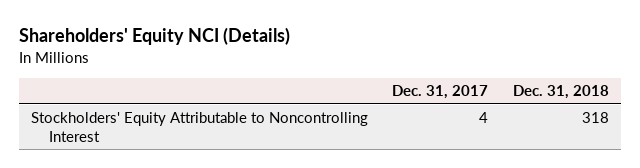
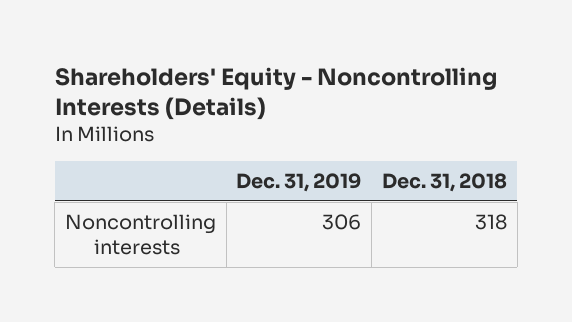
[18,27,290,46] Shareholders' Equity NCI (Details) -> [54,66,497,120] Shareholders' Equity - Noncontrolling Interests (Details)
[392,85,489,100] Dec. 31, 2017 -> none
none -> [236,172,362,192] Dec. 31, 2019
[30,112,368,142] Stockholders' Equity Attributable to Noncontrolling Interest -> [64,214,216,256] Noncontrolling interests

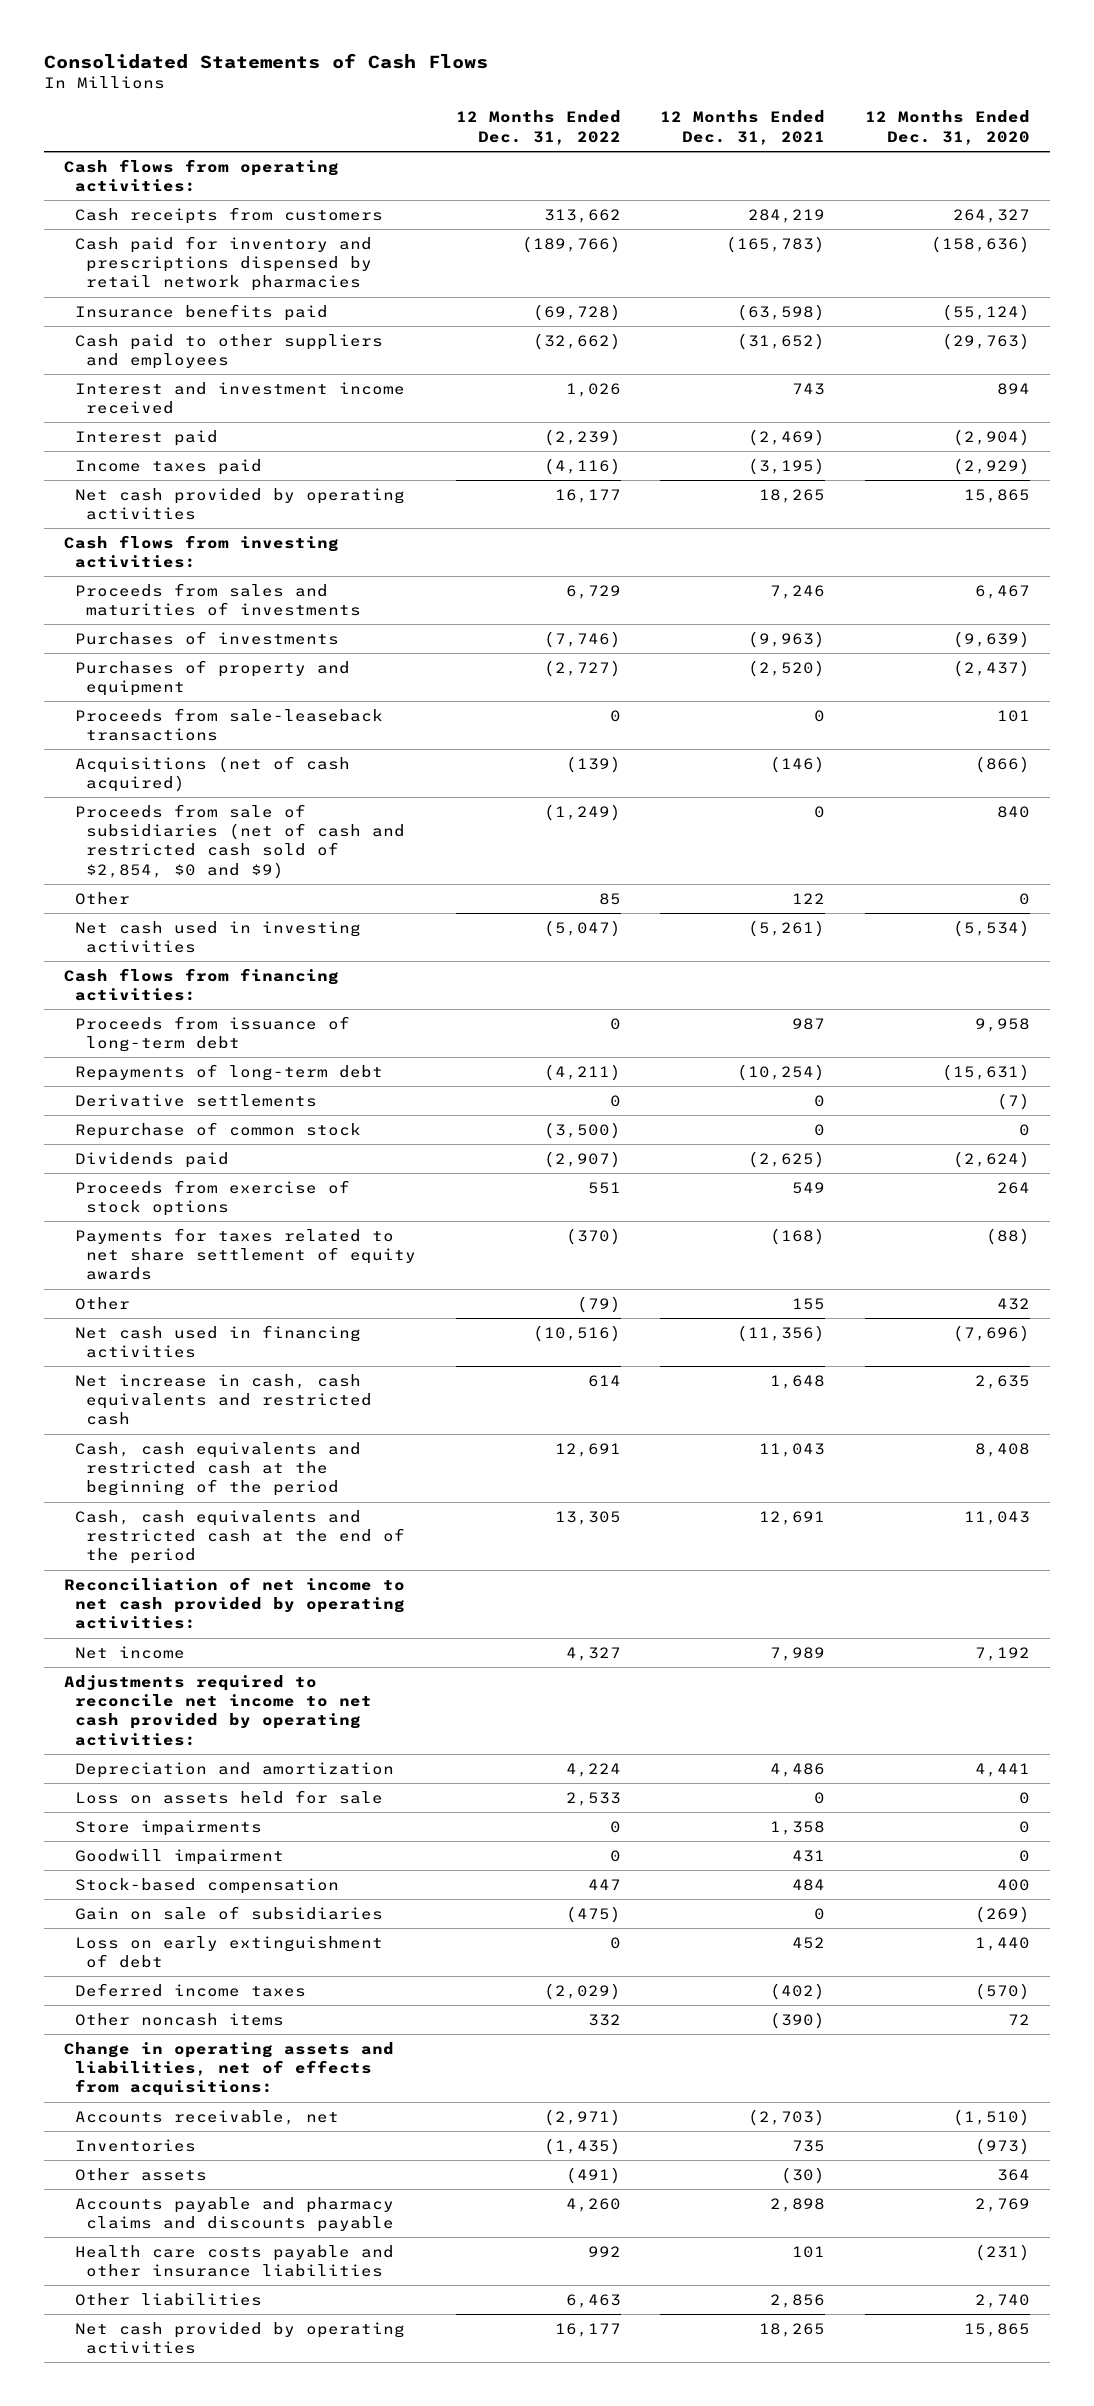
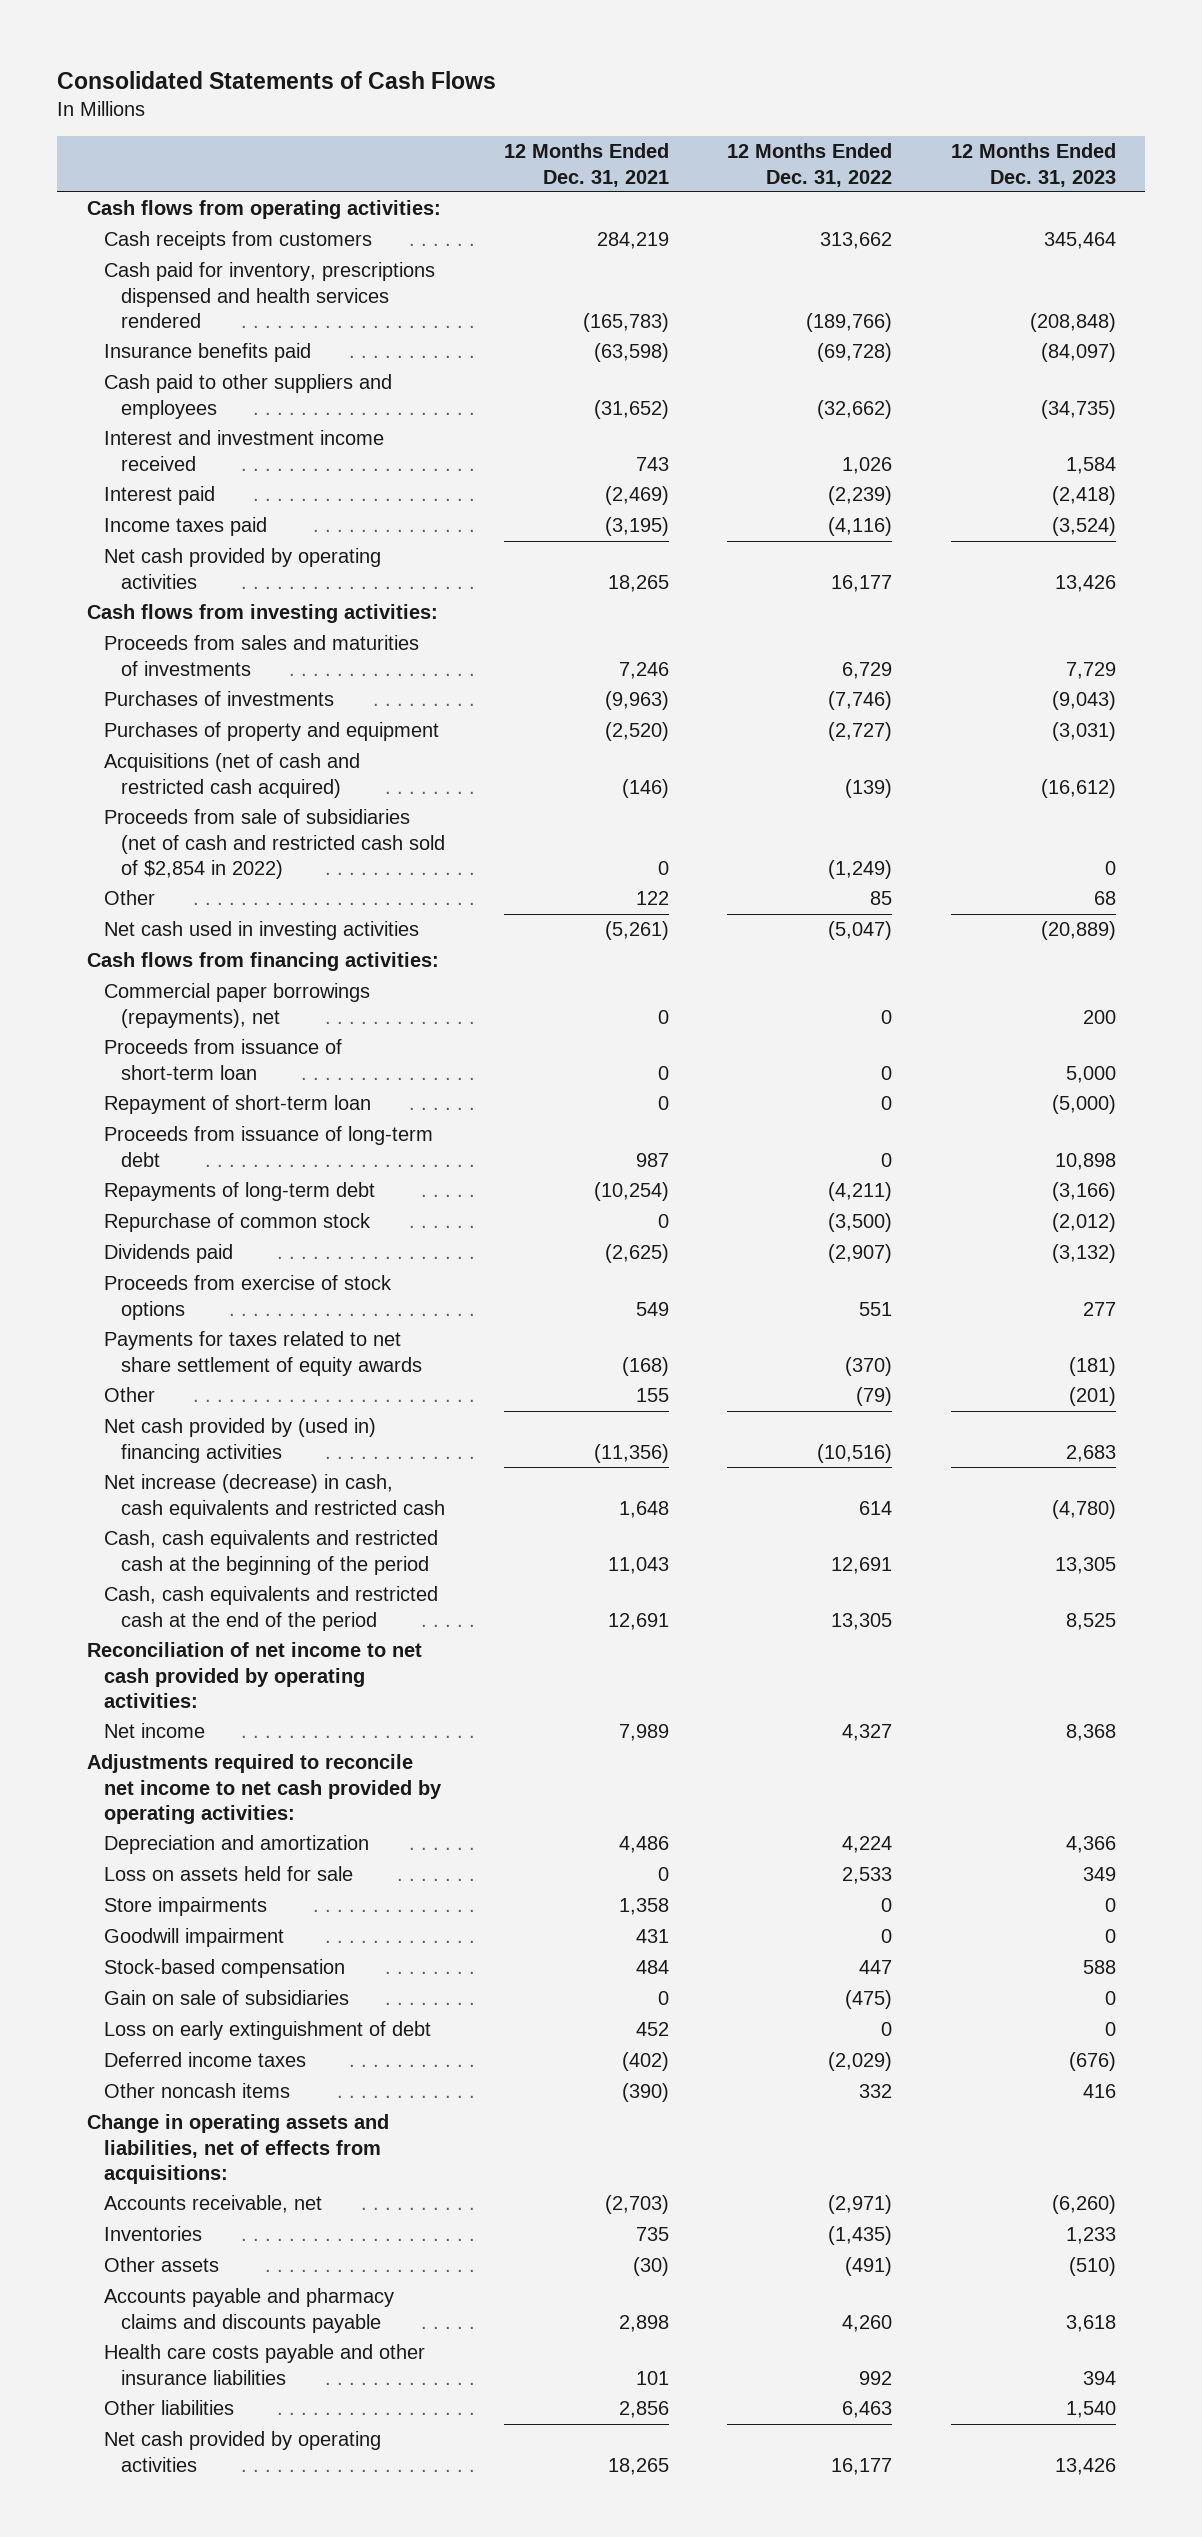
[865,110,1031,145] 12 Months Ended Dec. 31, 2020 -> none
none -> [950,143,1116,187] 12 Months Ended Dec. 31, 2023
[74,235,372,292] Cash paid for inventory and prescriptions dispensed by retail network pharmacies -> [103,262,435,329] Cash paid for inventory, prescriptions dispensed and health services rendered
[74,707,383,742] Proceeds from sale-leaseback transactions -> none
[74,755,350,793] Acquisitions (net of cash acquired) -> [103,753,360,798] Acquisitions (net of cash and restricted cash acquired)
[74,803,405,879] Proceeds from sale of subsidiaries (net of cash and restricted cash sold of $2,854, $0 and $9) -> [103,809,446,880] Proceeds from sale of subsidiaries (net of cash and restricted cash sold of $2,854 in 2022)
none -> [103,983,370,1028] Commercial paper borrowings (repayments), net
none -> [103,1039,342,1080] Proceeds from issuance of short-term loan
none -> [103,1095,371,1115] Repayment of short-term loan
[74,1093,317,1107] Derivative settlements -> none
[74,1324,361,1359] Net cash used in financing activities -> [103,1418,376,1463] Net cash provided by (used in) financing activities
[74,1373,372,1426] Net increase in cash, cash equivalents and restricted cash -> [103,1474,446,1519] Net increase (decrease) in cash, cash equivalents and restricted cash

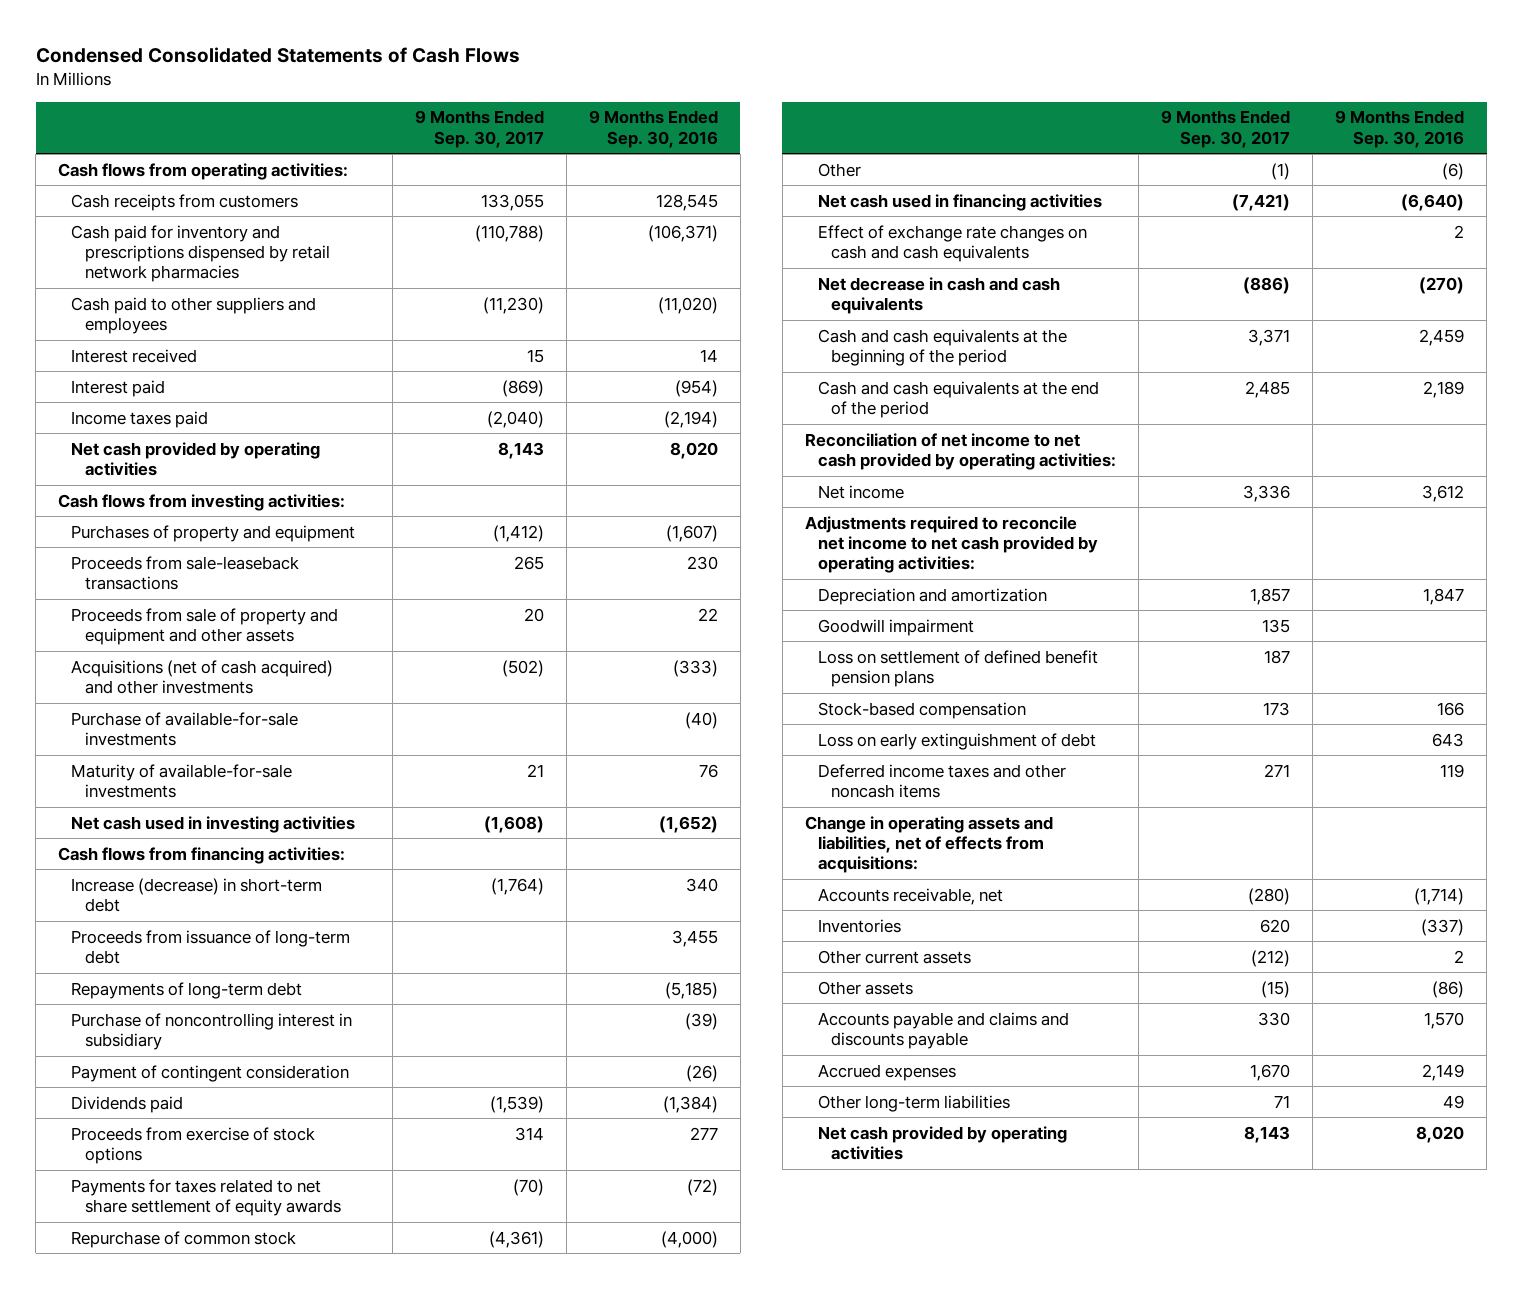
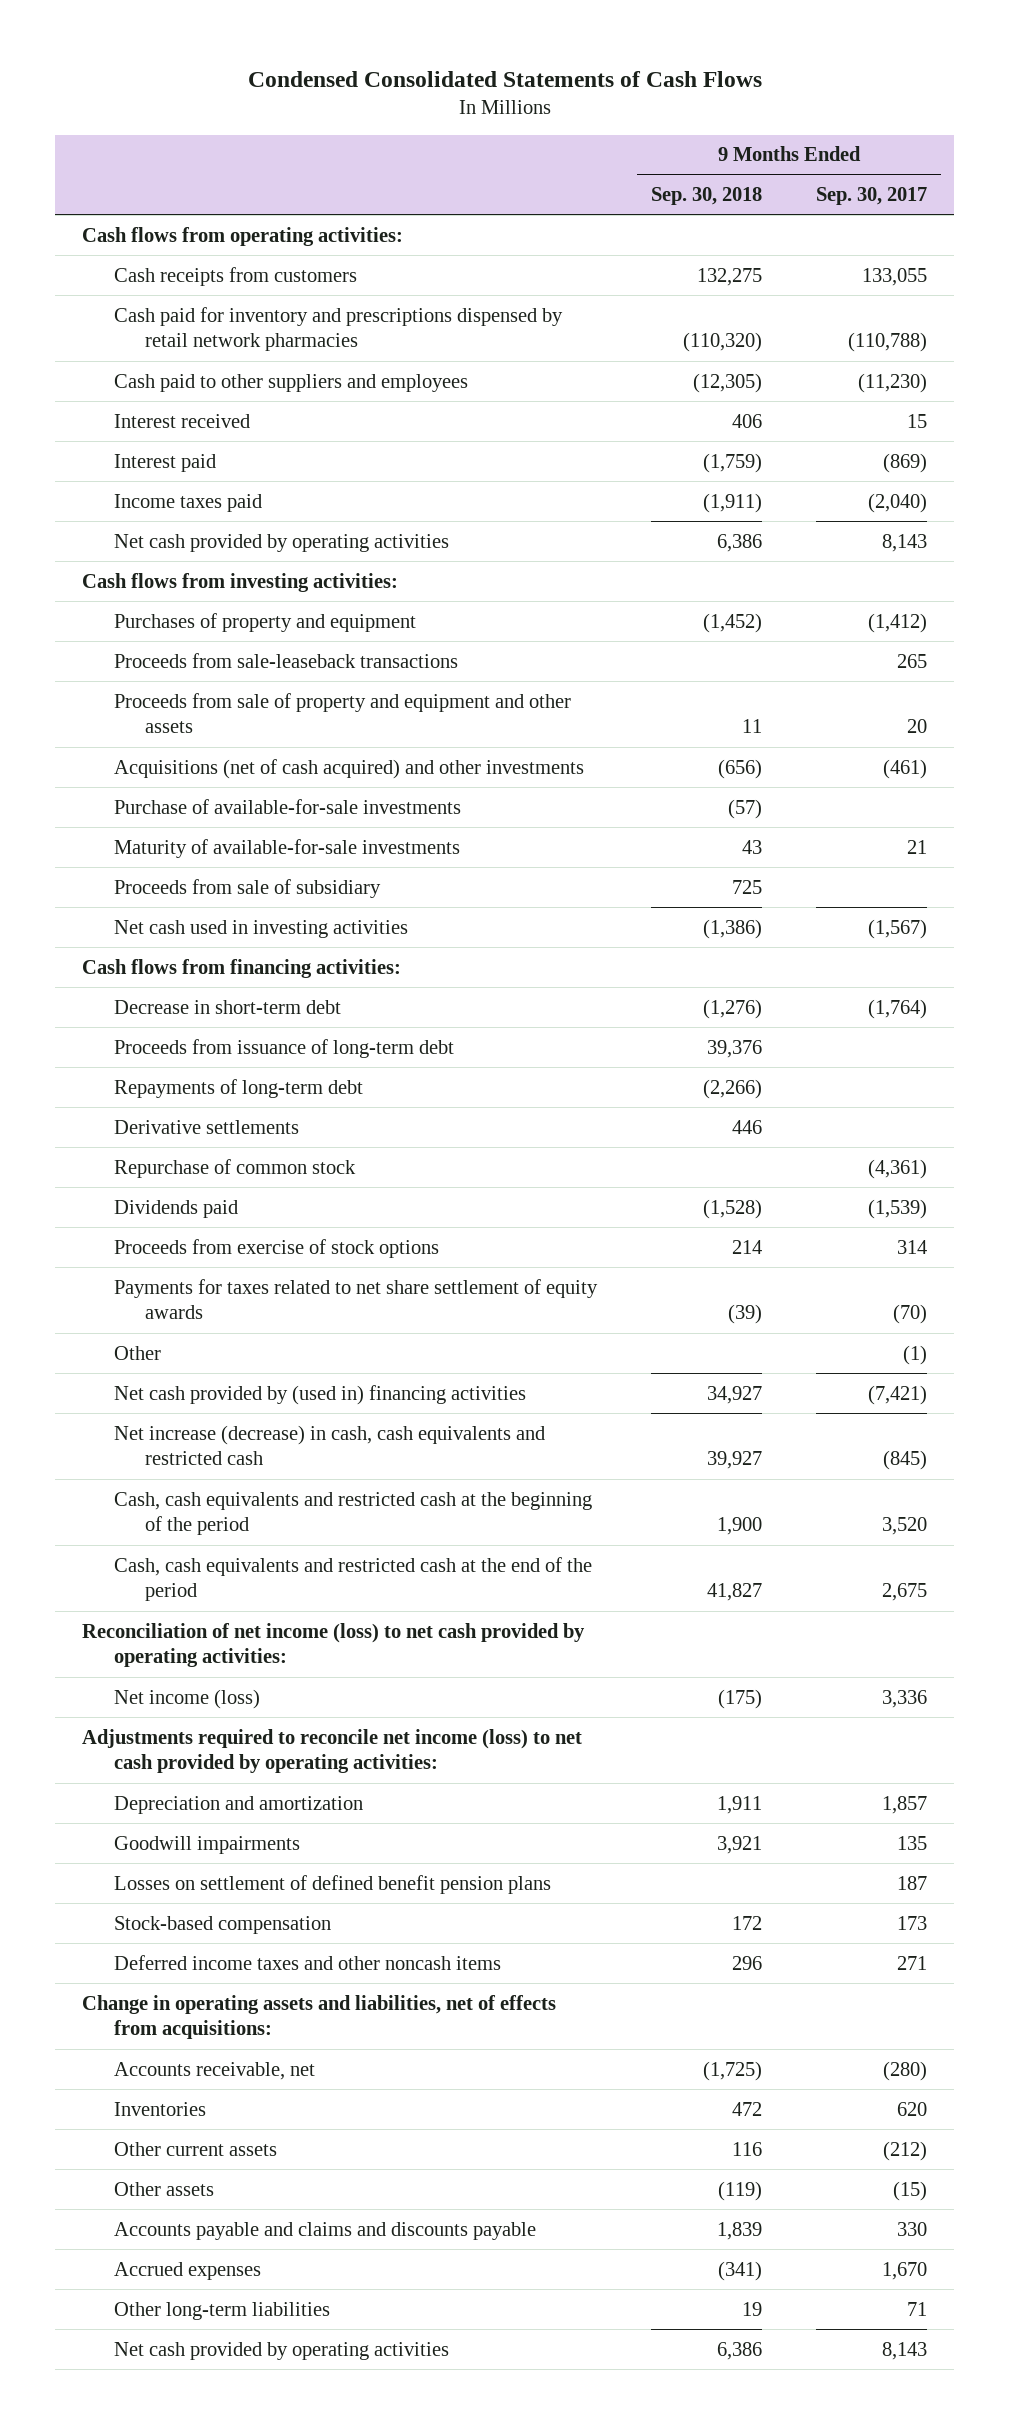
[588,110,718,148] 9 Months Ended Sep. 30, 2016 -> none
none -> [650,187,762,206] Sep. 30, 2018
[501,659,544,677] (502) -> [883,758,928,779] (461)
none -> [113,878,381,898] Proceeds from sale of subsidiary
[483,815,544,833] (1,608) -> [868,918,928,939] (1,567)
[71,877,323,912] Increase (decrease) in short-term debt -> [113,999,341,1014] Decrease in short-term debt
[71,1012,353,1050] Purchase of noncontrolling interest in subsidiary -> none
[71,1064,350,1082] Payment of contingent consideration -> none
none -> [113,1119,299,1134] Derivative settlements
[71,1230,297,1248] Repurchase of common stock -> [113,1158,356,1178] Repurchase of common stock
[818,224,1088,262] Effect of exchange rate changes on cash and cash equivalents -> none
[818,193,1103,211] Net cash used in financing activities -> [113,1384,526,1405] Net cash provided by (used in) financing activities
[818,276,1061,314] Net decrease in cash and cash equivalents -> [113,1424,545,1466] Net increase (decrease) in cash, cash equivalents and restricted cash
[1243,276,1291,294] (886) -> [883,1450,928,1471] (845)
[818,328,1068,366] Cash and cash equivalents at the beginning of the period -> [113,1491,592,1536] Cash, cash equivalents and restricted cash at the beginning of the period
[1248,328,1291,346] 3,371 -> [882,1517,928,1536] 3,520
[818,380,1100,418] Cash and cash equivalents at the end of the period -> [113,1556,592,1602] Cash, cash equivalents and restricted cash at the end of the period
[1245,380,1291,398] 2,485 -> [882,1583,928,1602] 2,675
[804,432,1117,470] Reconciliation of net income to net cash provided by operating activities: -> [82,1622,586,1668] Reconciliation of net income (loss) to net cash provided by operating activities:
[818,484,905,499] Net income -> [113,1688,260,1709] Net income (loss)
[804,515,1099,574] Adjustments required to reconcile net income to net cash provided by operating activities: -> [82,1728,583,1774] Adjustments required to reconcile net income (loss) to net cash provided by operating activities:
[818,618,975,636] Goodwill impairment -> [113,1835,300,1854] Goodwill impairments
[818,649,1099,687] Loss on settlement of defined benefit pension plans -> [113,1874,551,1894] Losses on settlement of defined benefit pension plans
[818,732,1097,750] Loss on early extinguishment of debt -> none

